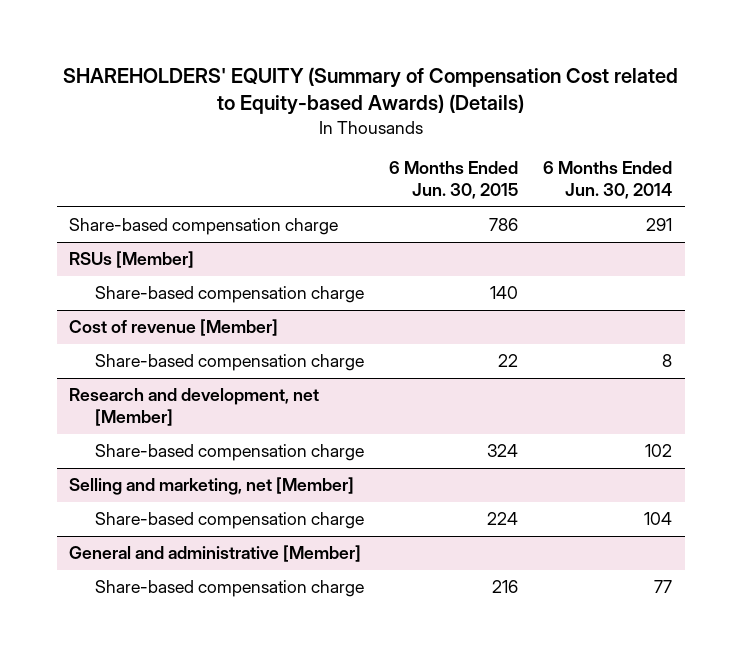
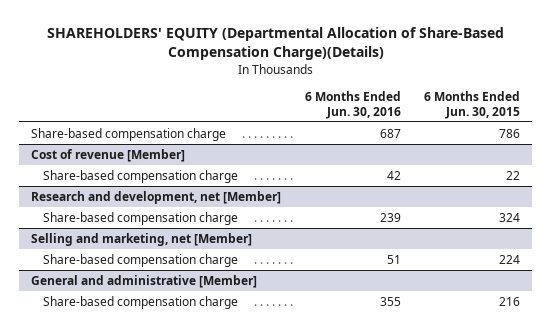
[62,67,678,116] SHAREHOLDERS' EQUITY (Summary of Compensation Cost related to Equity-based Awards) (Details) -> [46,27,504,61] SHAREHOLDERS' EQUITY (Departmental Allocation of Share-Based Compensation Charge)(Details)
[543,161,673,199] 6 Months Ended Jun. 30, 2014 -> none
none -> [304,90,401,119] 6 Months Ended Jun. 30, 2016
[69,251,195,269] RSUs [Member] -> none
[95,286,365,304] Share-based compensation charge -> none

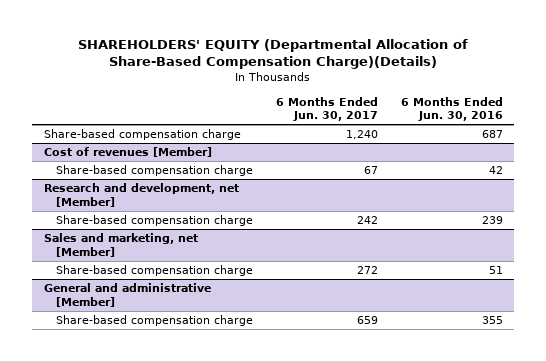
[424,90,521,119] 6 Months Ended Jun. 30, 2015 -> none
none -> [275,96,378,122] 6 Months Ended Jun. 30, 2017
[30,148,185,162] Cost of revenue [Member] -> [43,147,212,158] Cost of revenues [Member]
[30,232,252,246] Selling and marketing, net [Member] -> [43,233,198,257] Sales and marketing, net [Member]

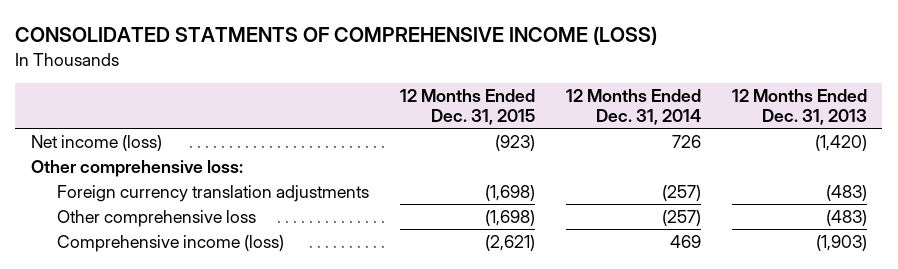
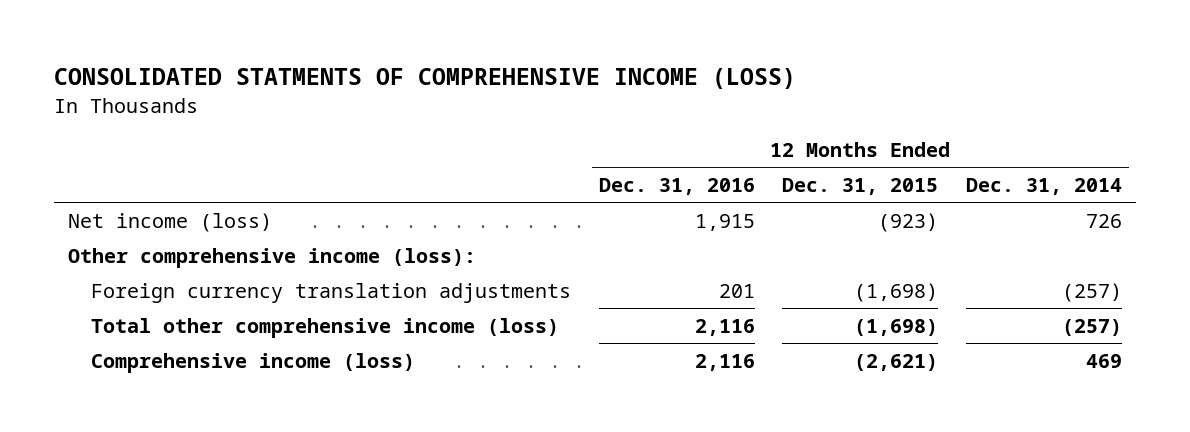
[731,88,867,126] 12 Months Ended Dec. 31, 2013 -> none
none -> [598,178,755,196] Dec. 31, 2016
[30,159,243,177] Other comprehensive loss: -> [68,247,477,268] Other comprehensive income (loss):
[57,209,257,227] Other comprehensive loss -> [91,317,560,338] Total other comprehensive income (loss)

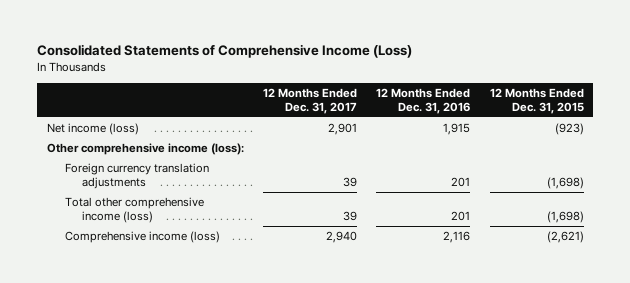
[54,68,797,90] CONSOLIDATED STATMENTS OF COMPREHENSIVE INCOME (LOSS) -> [36,44,412,59] Consolidated Statements of Comprehensive Income (Loss)
[965,178,1122,196] Dec. 31, 2014 -> none
none -> [262,87,357,114] 12 Months Ended Dec. 31, 2017
[694,318,755,336] 2,116 -> [451,211,471,222] 201

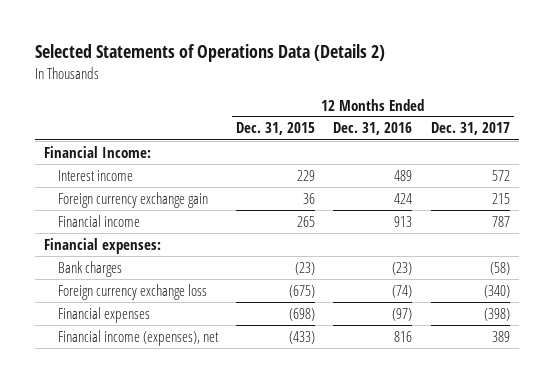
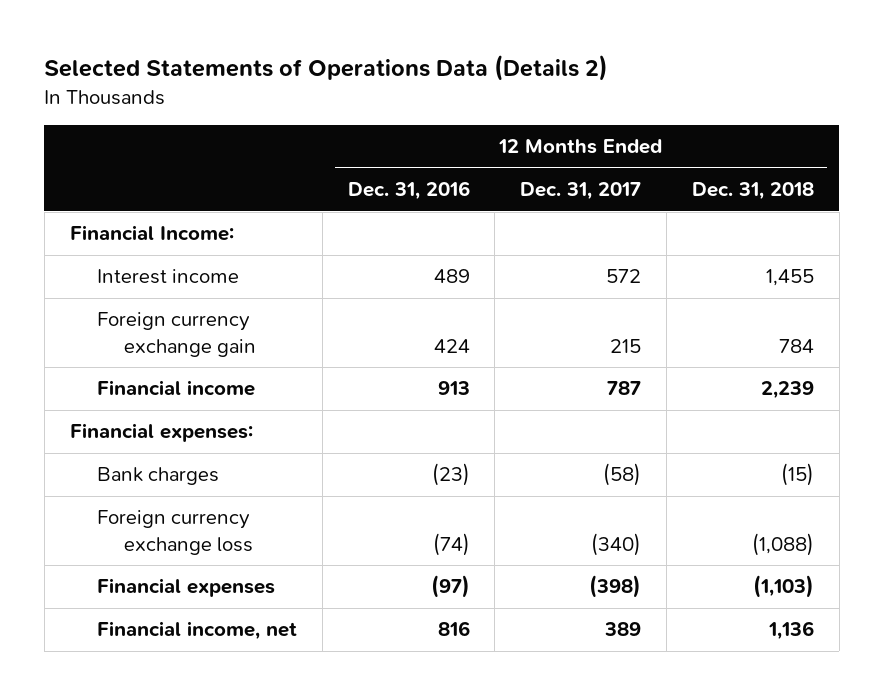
[236,122,316,136] Dec. 31, 2015 -> none
none -> [691,182,814,201] Dec. 31, 2018
[58,329,220,346] Financial income (expenses), net -> [97,621,298,641] Financial income, net

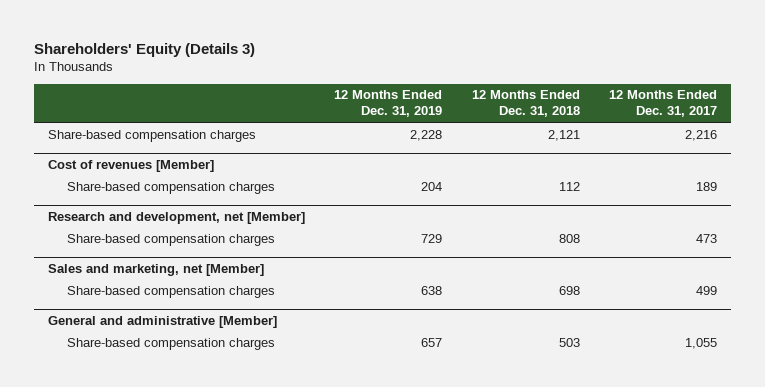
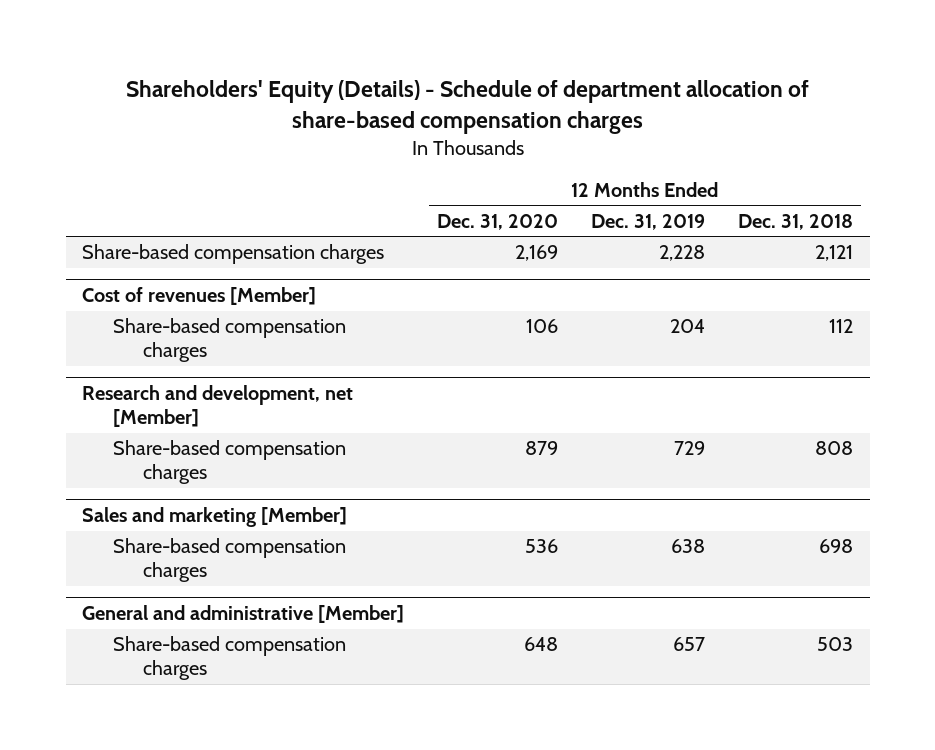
[33,42,255,57] Shareholders' Equity (Details 3) -> [125,79,809,134] Shareholders' Equity (Details) - Schedule of department allocation of share-based compensation charges
[608,90,717,118] 12 Months Ended Dec. 31, 2017 -> none
none -> [437,213,559,230] Dec. 31, 2020
[48,263,265,276] Sales and marketing, net [Member] -> [82,507,348,528] Sales and marketing [Member]

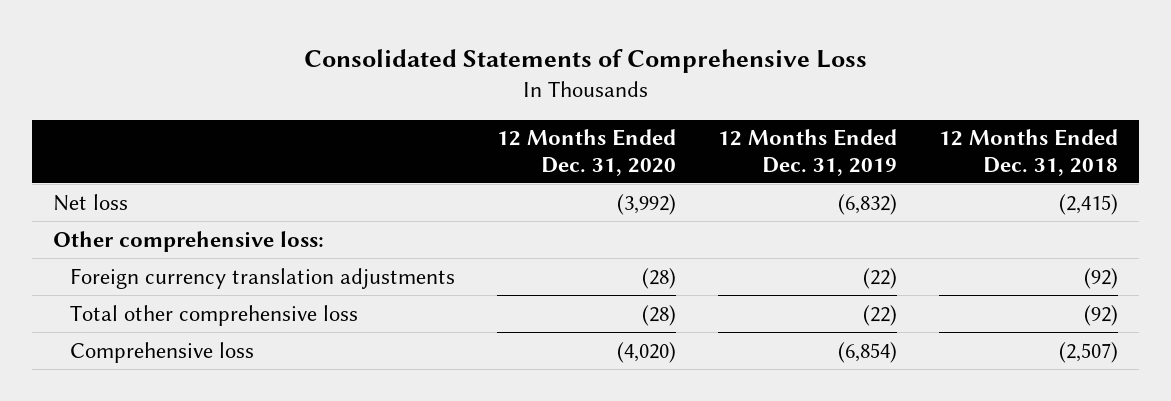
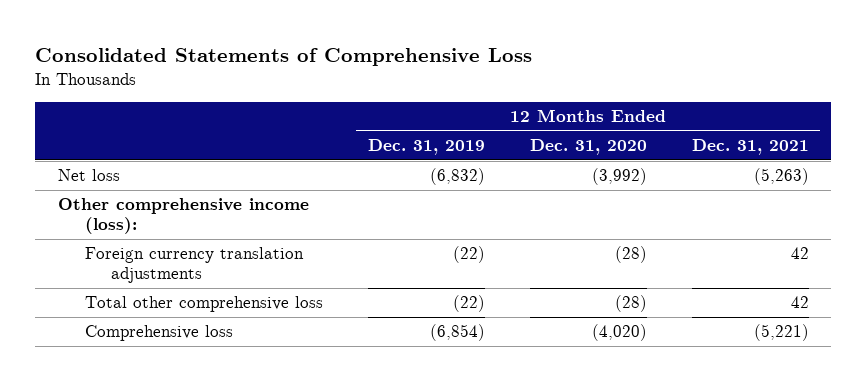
[938,129,1118,176] 12 Months Ended Dec. 31, 2018 -> none
none -> [691,139,809,156] Dec. 31, 2021
[53,230,325,252] Other comprehensive loss: -> [57,198,309,234] Other comprehensive income (loss):

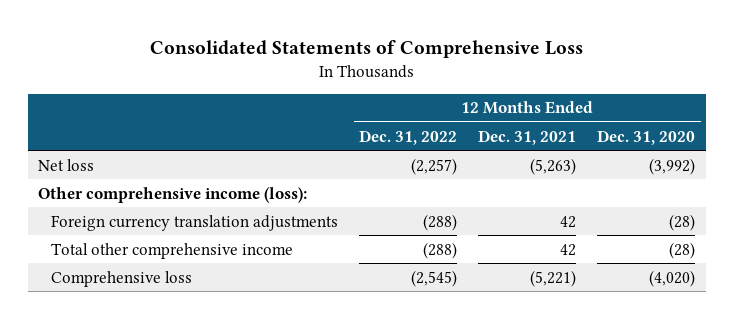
[367,139,485,156] Dec. 31, 2019 -> none
none -> [358,129,457,145] Dec. 31, 2022
[84,296,323,313] Total other comprehensive loss -> [50,242,293,259] Total other comprehensive income

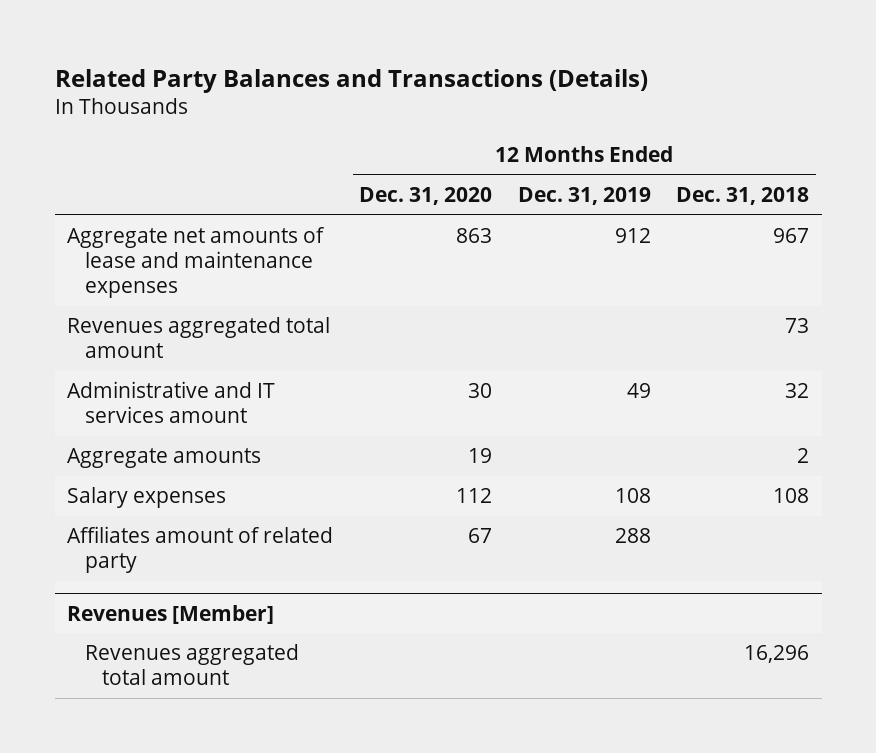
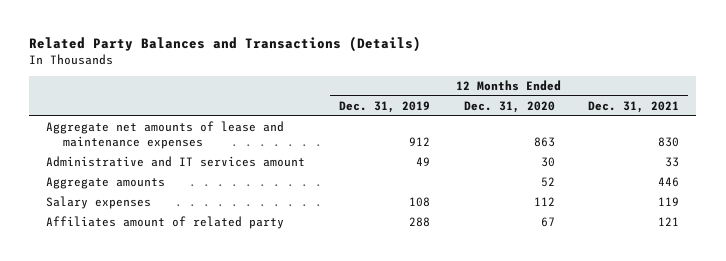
[676,187,810,206] Dec. 31, 2018 -> none
none -> [588,100,680,113] Dec. 31, 2021
[67,317,331,359] Revenues aggregated total amount -> none
[467,448,492,464] 19 -> [540,177,555,188] 52
[67,604,275,624] Revenues [Member] -> none
[84,644,299,686] Revenues aggregated total amount -> none

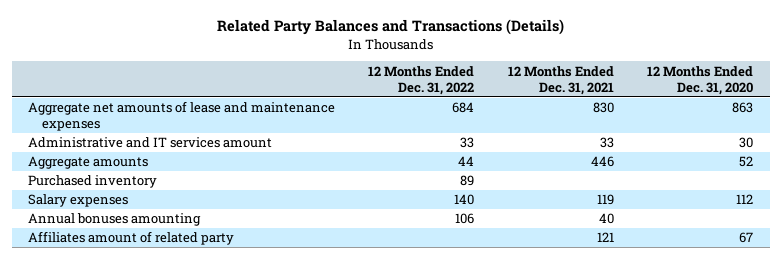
[338,100,430,113] Dec. 31, 2019 -> none
none -> [368,65,475,95] 12 Months Ended Dec. 31, 2022
none -> [28,175,158,189] Purchased inventory
none -> [28,213,202,227] Annual bonuses amounting

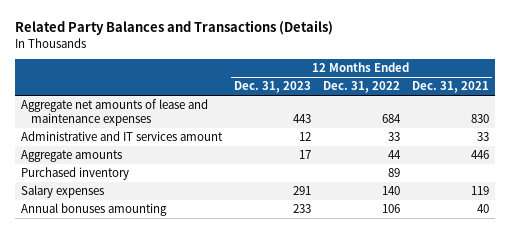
[646,65,753,95] 12 Months Ended Dec. 31, 2020 -> none
none -> [233,81,311,94] Dec. 31, 2023
[28,231,235,246] Affiliates amount of related party -> none

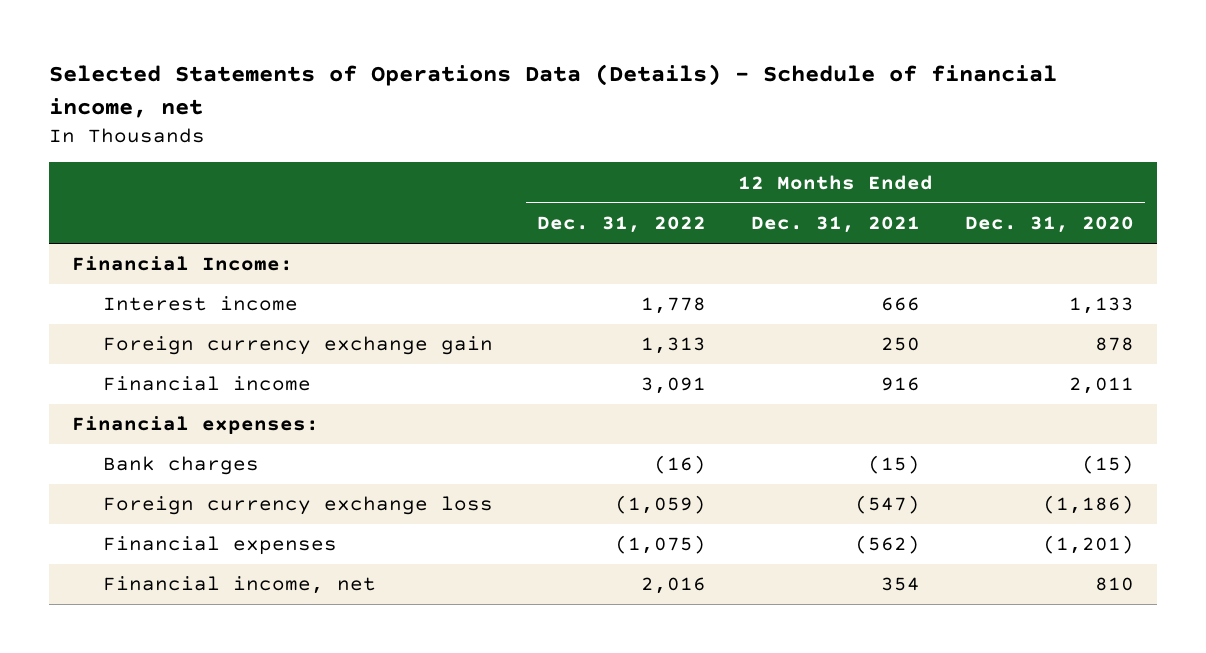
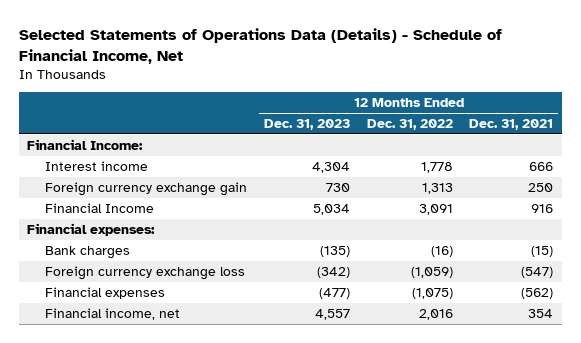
[49,64,1058,118] Selected Statements of Operations Data (Details) - Schedule of financial income, net -> [18,27,502,64] Selected Statements of Operations Data (Details) - Schedule of Financial Income, Net
[965,216,1135,234] Dec. 31, 2020 -> none
none -> [263,119,350,131] Dec. 31, 2023
[102,376,311,392] Financial income -> [44,202,154,213] Financial Income

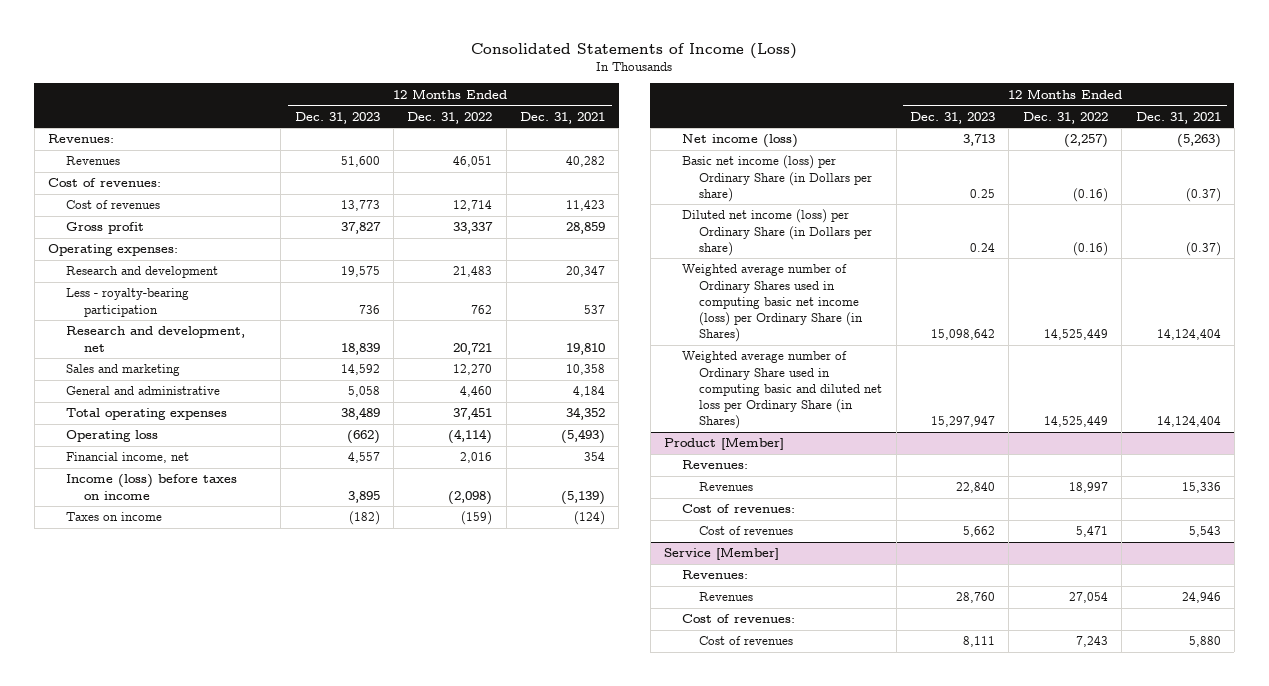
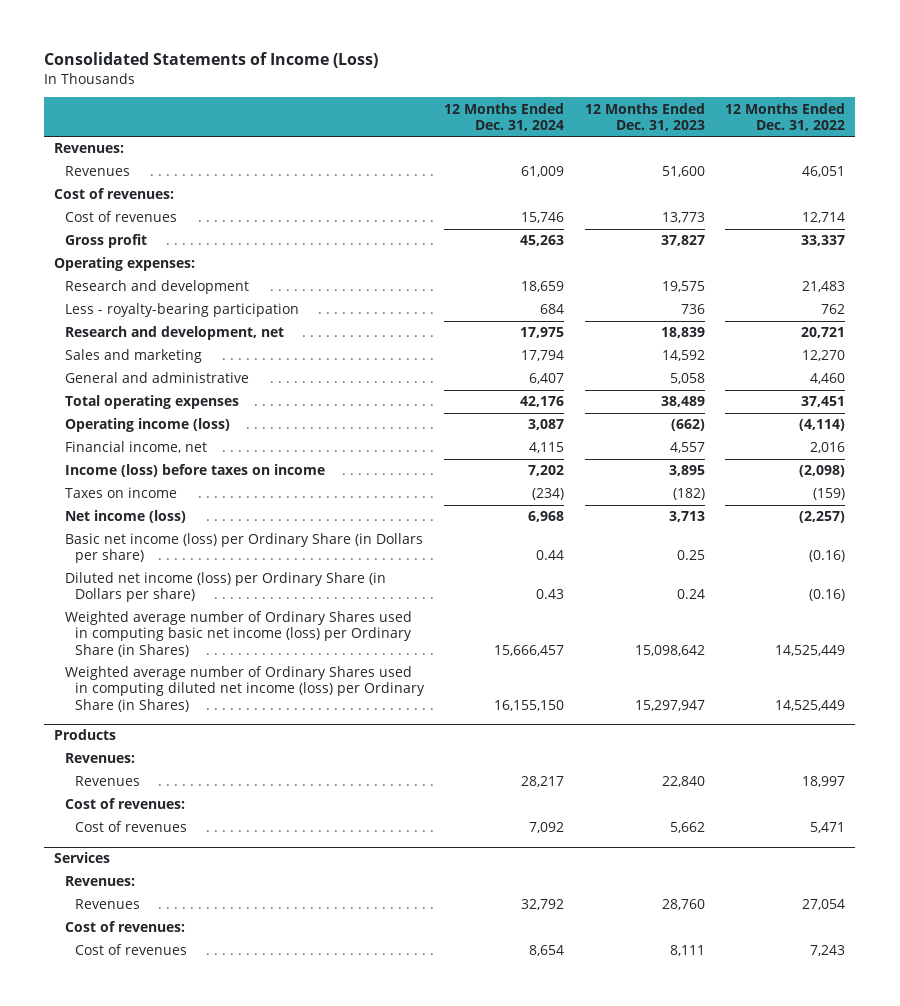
[519,111,605,124] Dec. 31, 2021 -> none
none -> [444,102,565,131] 12 Months Ended Dec. 31, 2024
[66,430,159,443] Operating loss -> [64,418,230,433] Operating income (loss)
[681,351,883,430] Weighted average number of Ordinary Share used in computing basic and diluted net loss per Ordinary Share (in Shares) -> [64,666,425,712] Weighted average number of Ordinary Shares used in computing diluted net income (loss) per Ordinary Share (in Shares)
[663,437,784,451] Product [Member] -> [54,729,117,741] Products
[663,547,779,561] Service [Member] -> [54,852,111,864] Services

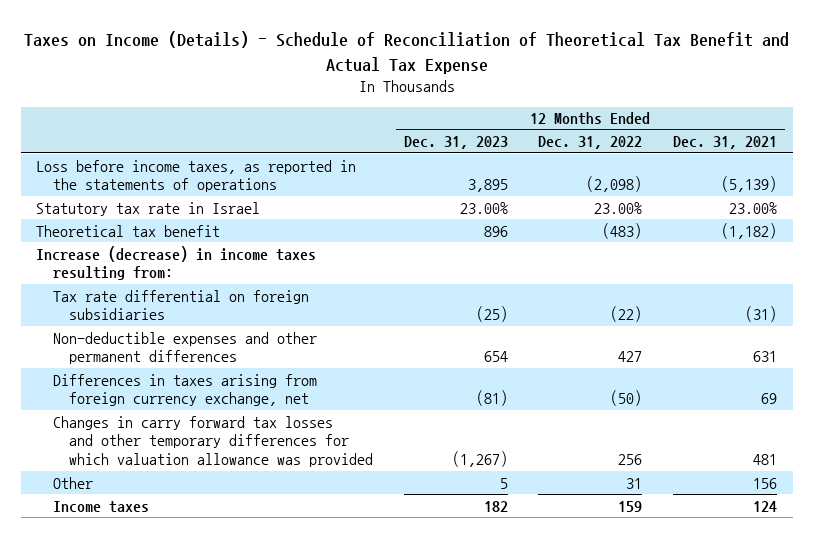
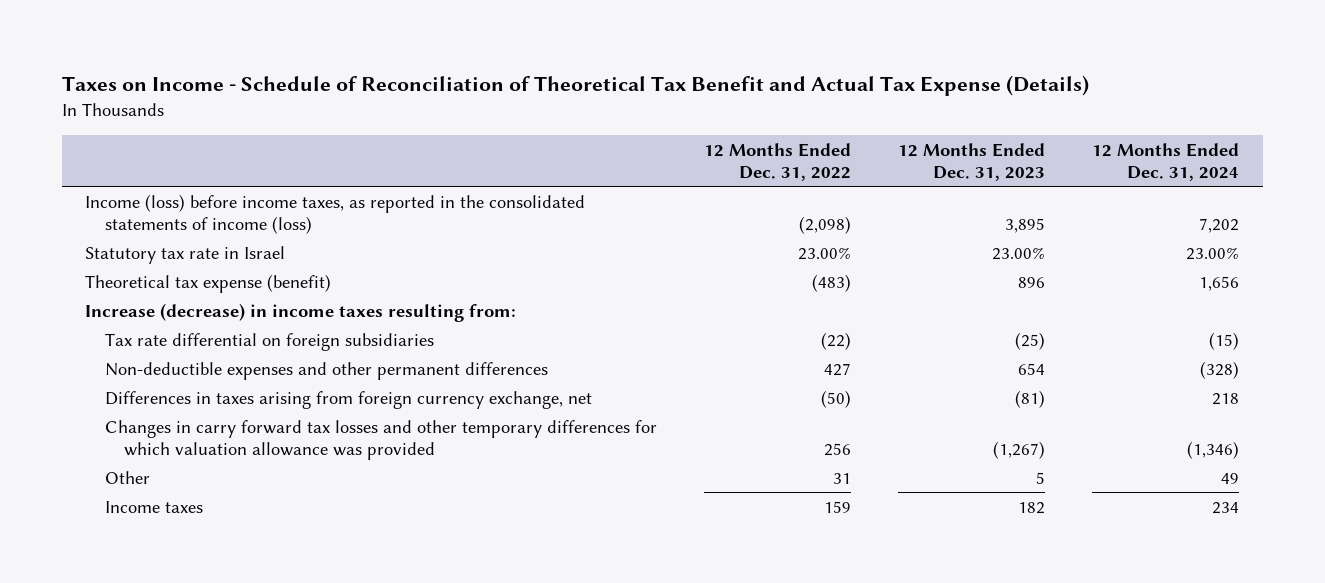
[23,31,789,74] Taxes on Income (Details) - Schedule of Reconciliation of Theoretical Tax Benefit and Actual Tax Expense -> [61,75,1089,97] Taxes on Income - Schedule of Reconciliation of Theoretical Tax Benefit and Actual Tax Expense (Details)
[673,136,778,150] Dec. 31, 2021 -> none
none -> [1092,142,1240,181] 12 Months Ended Dec. 31, 2024
[36,159,357,193] Loss before income taxes, as reported in the statements of operations -> [85,193,586,234] Income (loss) before income taxes, as reported in the consolidated statements of income (loss)
[36,224,221,237] Theoretical tax benefit -> [85,273,332,293] Theoretical tax expense (benefit)

